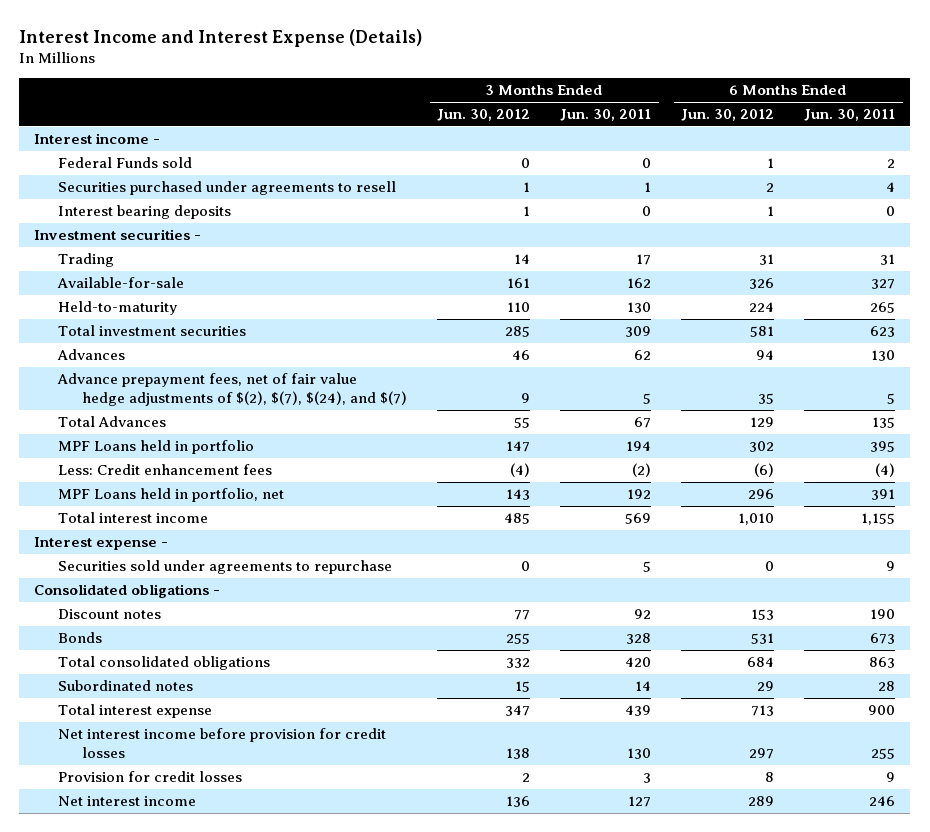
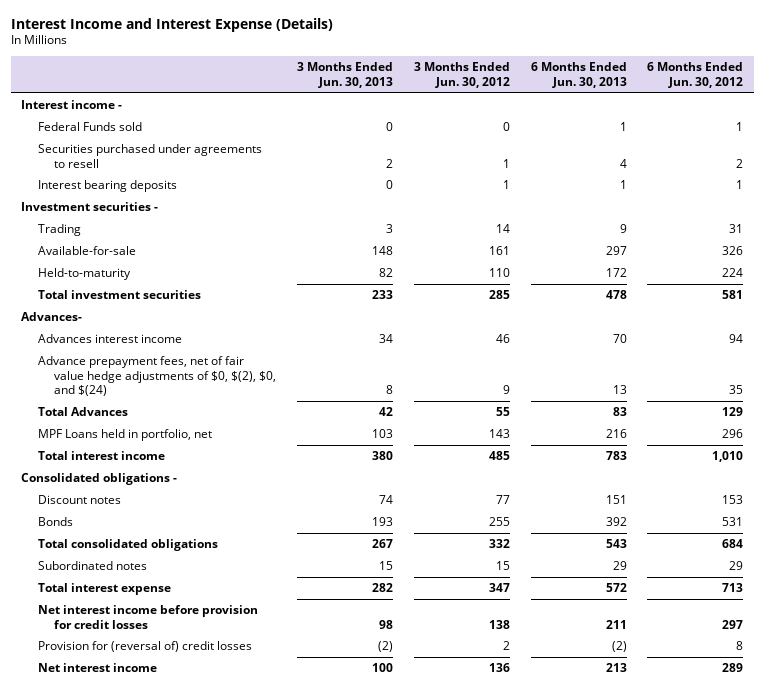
[560,109,652,122] Jun. 30, 2011 -> none
[804,109,896,122] Jun. 30, 2011 -> none
none -> [297,62,394,88] 3 Months Ended Jun. 30, 2013
none -> [530,62,627,88] 6 Months Ended Jun. 30, 2013
none -> [20,312,82,322] Advances-
[57,349,126,361] Advances -> [37,334,182,344] Advances interest income
[57,373,408,407] Advance prepayment fees, net of fair value hedge adjustments of $(2), $(7), $(24), and $(7) -> [37,356,277,397] Advance prepayment fees, net of fair value hedge adjustments of $0, $(2), $0, and $(24)
[58,440,255,455] MPF Loans held in portfolio -> none
[58,464,273,476] Less: Credit enhancement fees -> none
[34,537,169,551] Interest expense - -> none
[58,560,393,575] Securities sold under agreements to repurchase -> none
[58,771,243,783] Provision for credit losses -> [37,641,252,653] Provision for (reversal of) credit losses

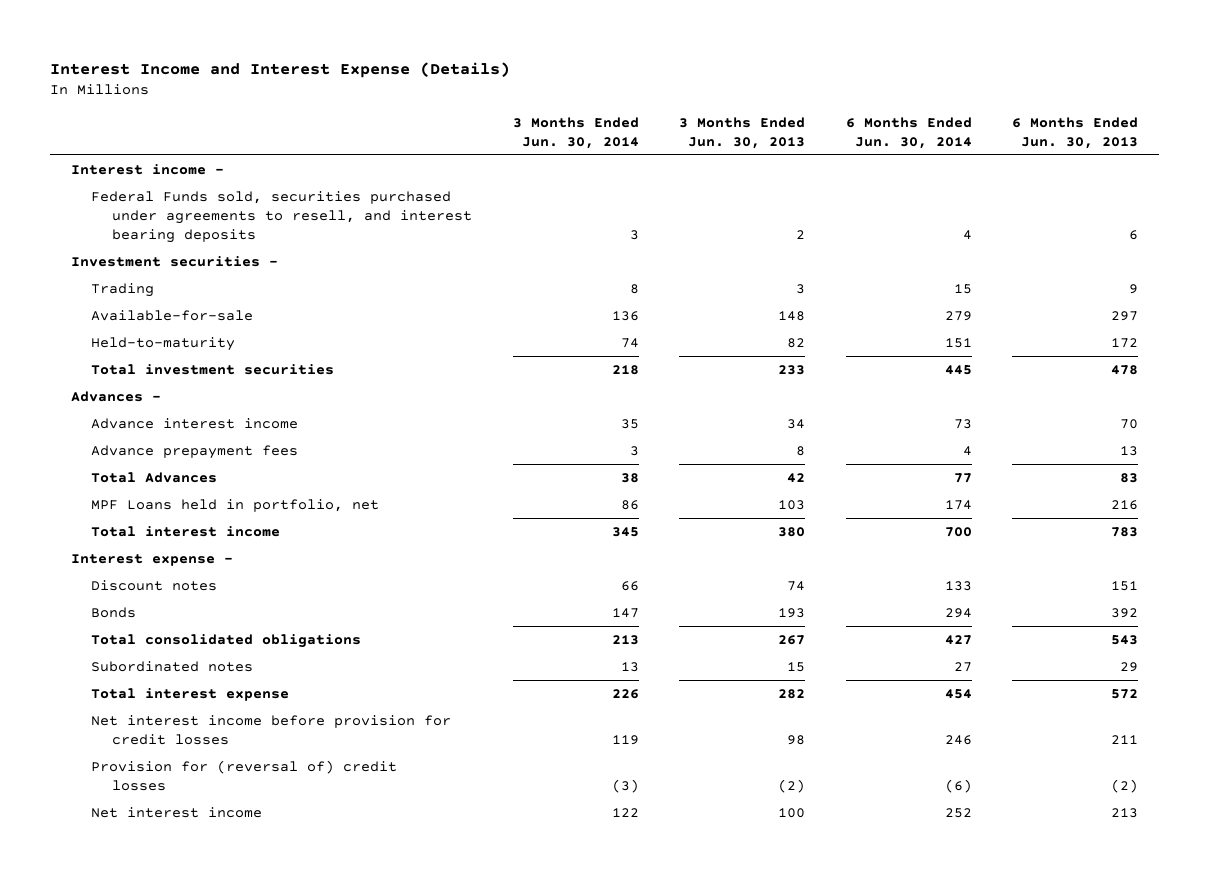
[413,62,510,88] 3 Months Ended Jun. 30, 2012 -> none
[647,62,744,88] 6 Months Ended Jun. 30, 2012 -> none
none -> [512,116,639,149] 3 Months Ended Jun. 30, 2014
none -> [845,116,972,149] 6 Months Ended Jun. 30, 2014
[37,122,142,132] Federal Funds sold -> none
[37,144,262,168] Securities purchased under agreements to resell -> none
[37,180,177,193] Interest bearing deposits -> none
none -> [91,190,472,243] Federal Funds sold, securities purchased under agreements to resell, and interest bearing deposits
[20,312,82,322] Advances- -> [70,390,161,402] Advances -
[37,334,182,344] Advances interest income -> [91,417,299,429] Advance interest income
[37,356,277,397] Advance prepayment fees, net of fair value hedge adjustments of $0, $(2), $0, and $(24) -> [91,444,299,459] Advance prepayment fees
[20,473,177,486] Consolidated obligations - -> none
none -> [70,553,233,566] Interest expense -

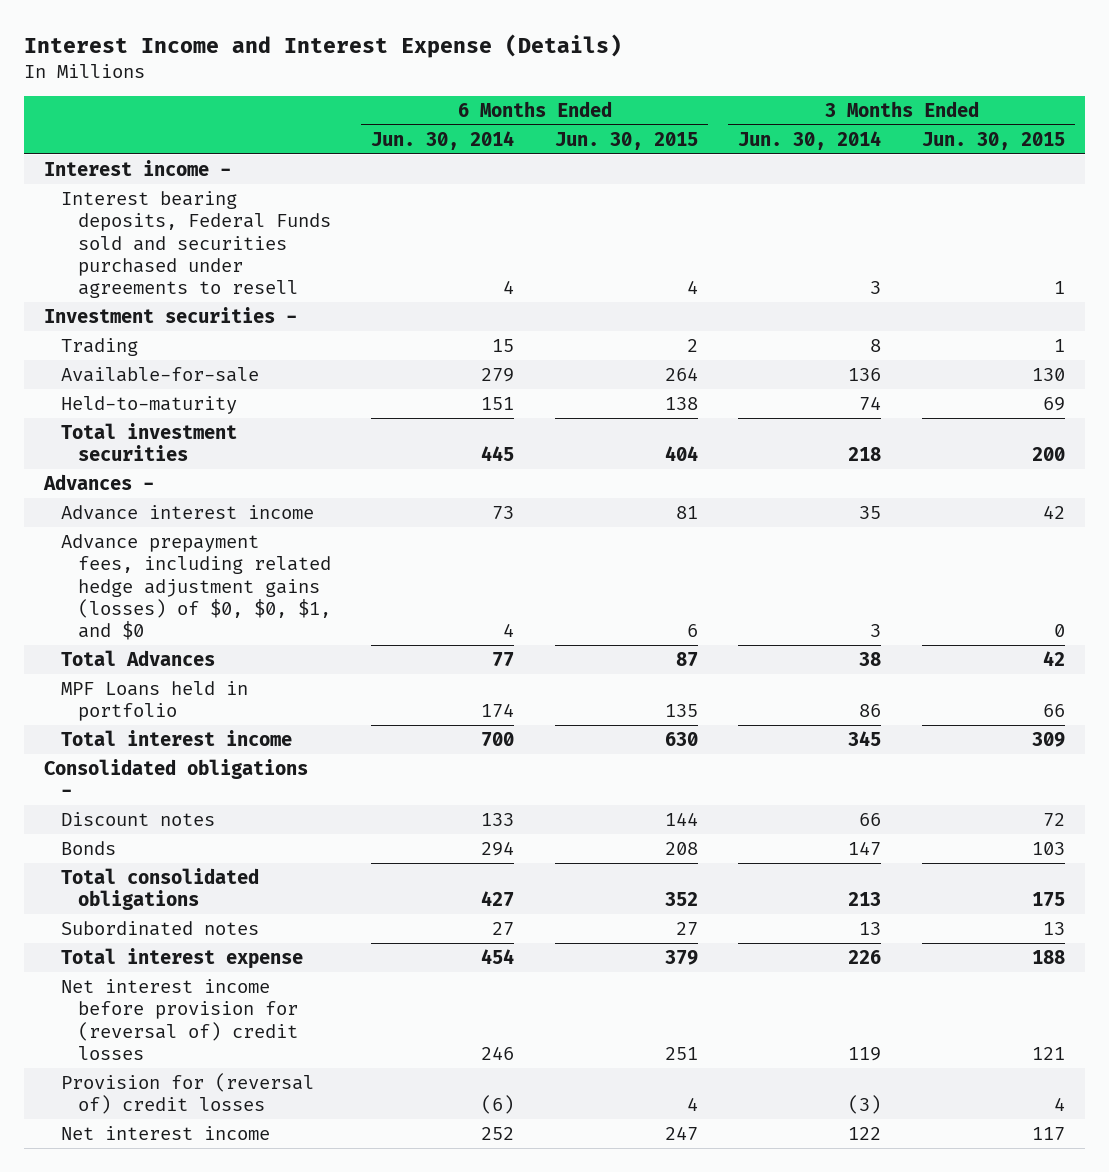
[679,116,806,149] 3 Months Ended Jun. 30, 2013 -> none
[1012,116,1139,149] 6 Months Ended Jun. 30, 2013 -> none
none -> [554,131,698,150] Jun. 30, 2015
none -> [921,131,1065,150] Jun. 30, 2015
[91,190,472,243] Federal Funds sold, securities purchased under agreements to resell, and interest bearing deposits -> [61,190,331,299] Interest bearing deposits, Federal Funds sold and securities purchased under agreements to resell
[91,444,299,459] Advance prepayment fees -> [61,533,331,641] Advance prepayment fees, including related hedge adjustment gains (losses) of $0, $0, $1, and $0
[91,498,380,512] MPF Loans held in portfolio, net -> [61,680,249,722] MPF Loans held in portfolio
[70,553,233,566] Interest expense - -> none
none -> [44,758,309,798] Consolidated obligations -
[91,714,452,745] Net interest income before provision for credit losses -> [61,978,298,1060] Net interest income before provision for (reversal of) credit losses

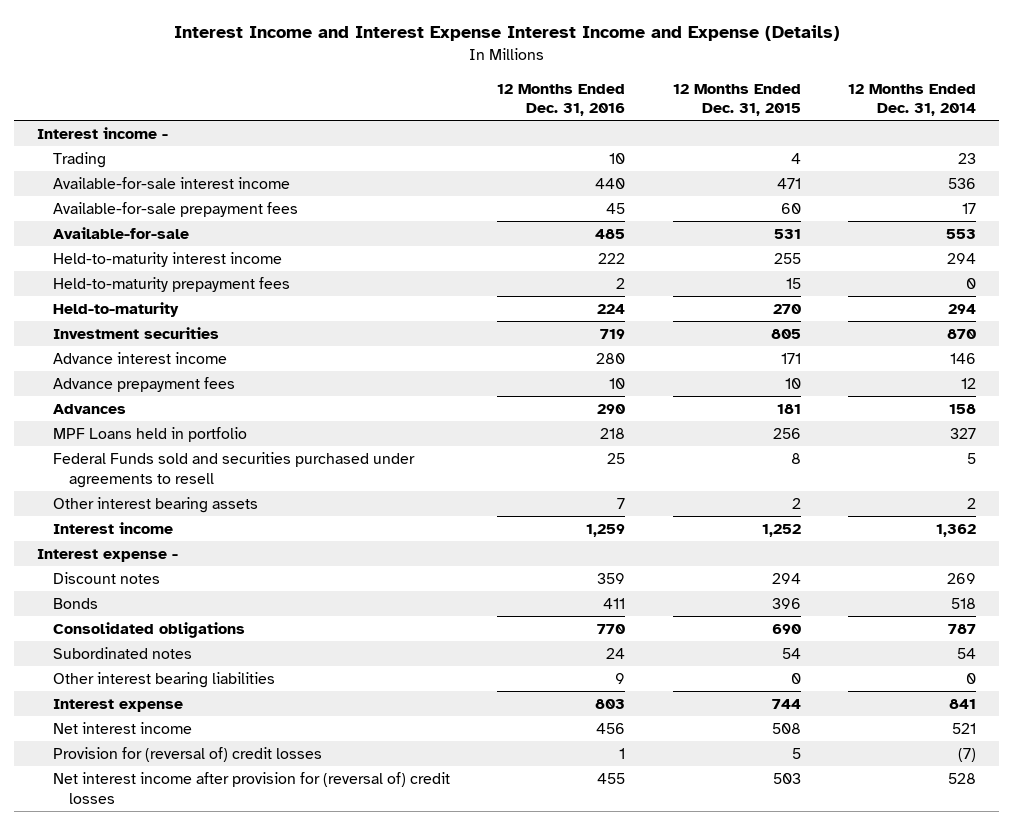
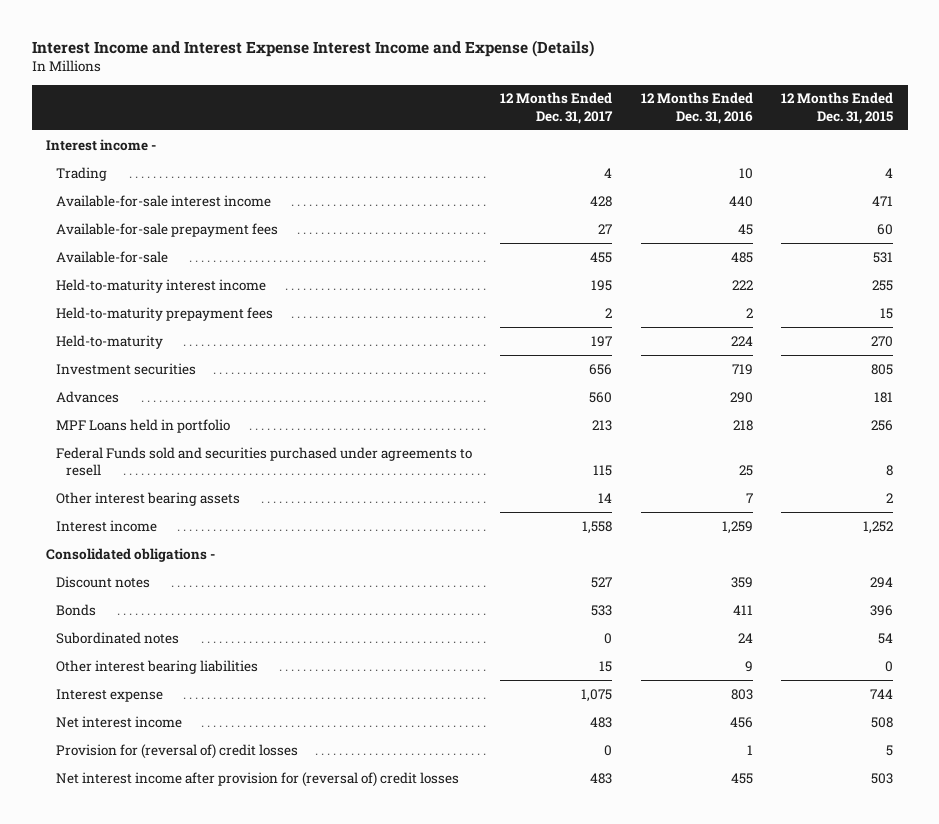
[847,83,976,117] 12 Months Ended Dec. 31, 2014 -> none
none -> [500,92,614,124] 12 Months Ended Dec. 31, 2017
[53,352,228,365] Advance interest income -> none
[53,377,236,393] Advance prepayment fees -> none
[37,549,179,563] Interest expense - -> none
none -> [45,547,215,562] Consolidated obligations -
[53,622,246,639] Consolidated obligations -> none

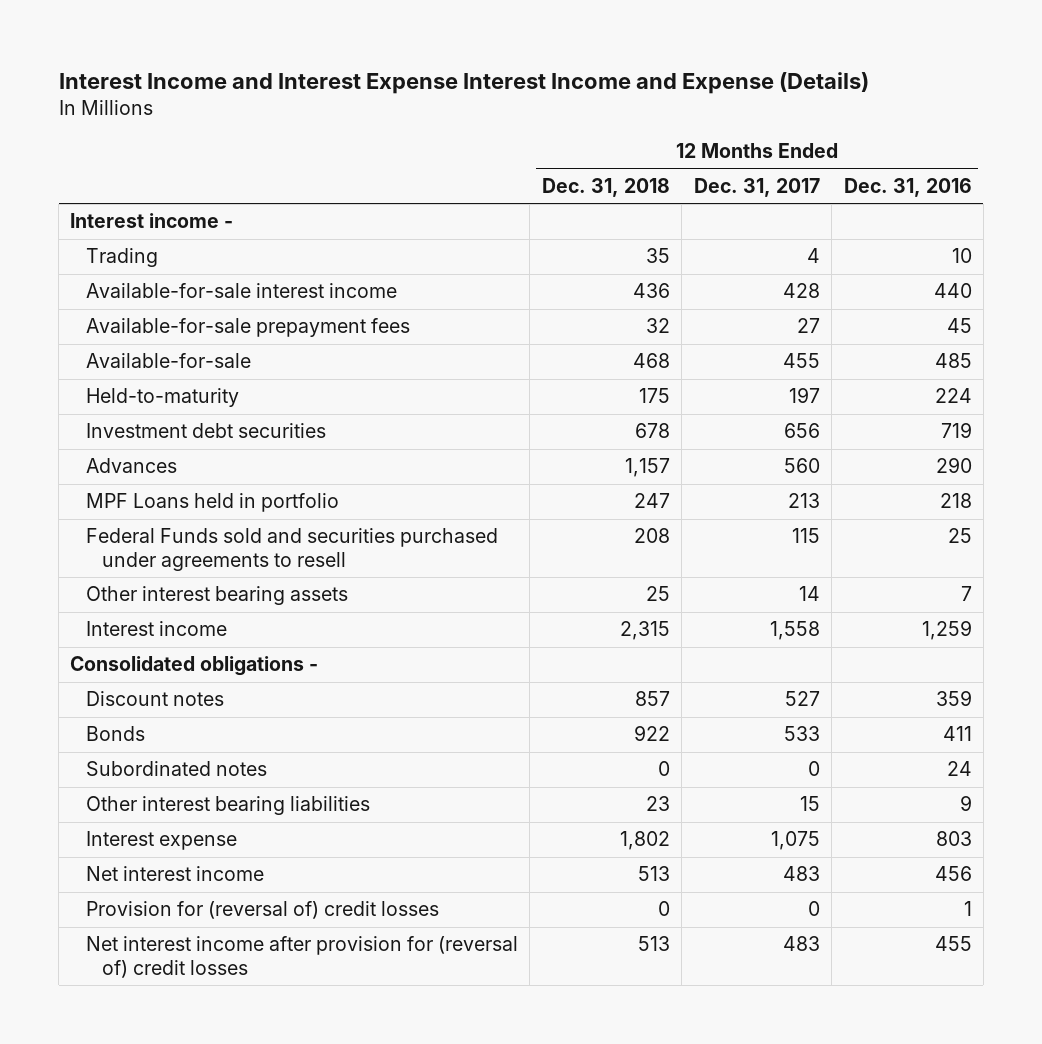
[781,92,894,124] 12 Months Ended Dec. 31, 2015 -> none
none -> [541,177,670,197] Dec. 31, 2018
[55,278,266,293] Held-to-maturity interest income -> none
[55,306,273,321] Held-to-maturity prepayment fees -> none
[55,362,196,375] Investment securities -> [86,423,327,439] Investment debt securities

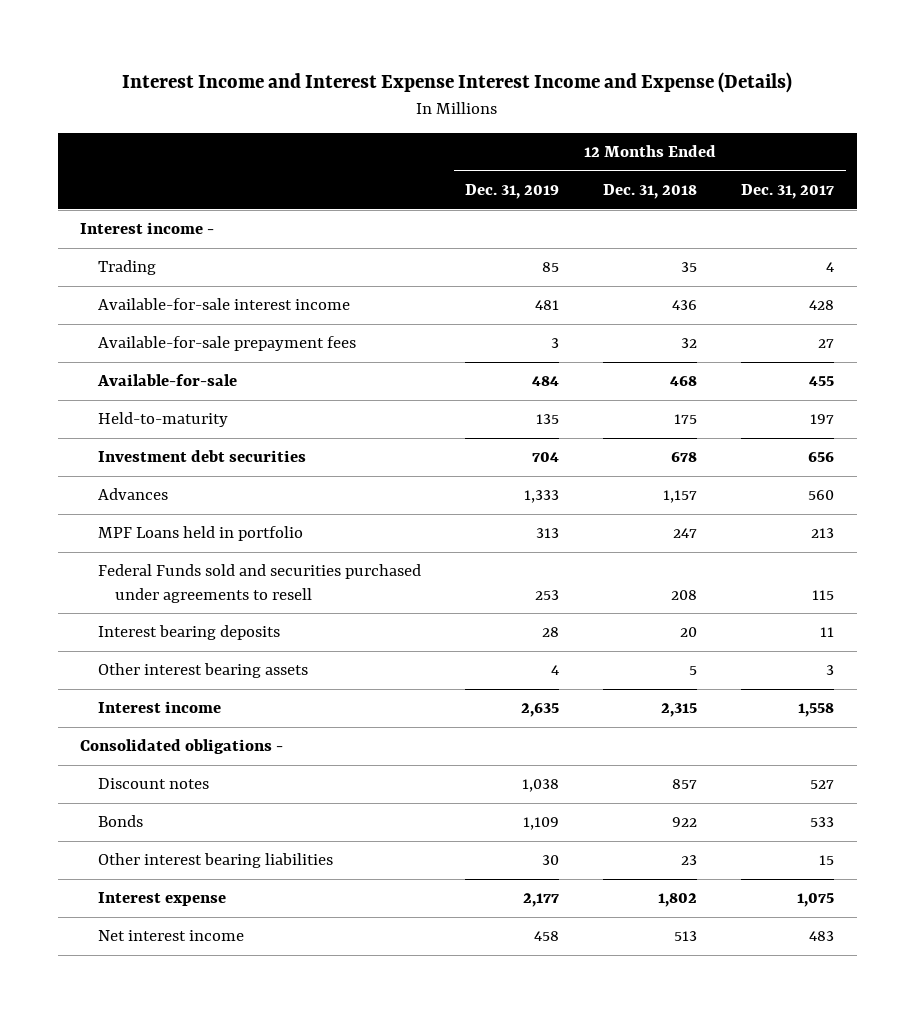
[843,177,972,197] Dec. 31, 2016 -> none
none -> [464,184,559,200] Dec. 31, 2019
none -> [97,625,280,641] Interest bearing deposits
[645,586,670,602] 25 -> [689,666,698,676] 5
[798,586,820,602] 14 -> [826,665,835,676] 3
[86,761,268,777] Subordinated notes -> none
[86,901,440,920] Provision for (reversal of) credit losses -> none
[86,936,519,979] Net interest income after provision for (reversal of) credit losses -> none

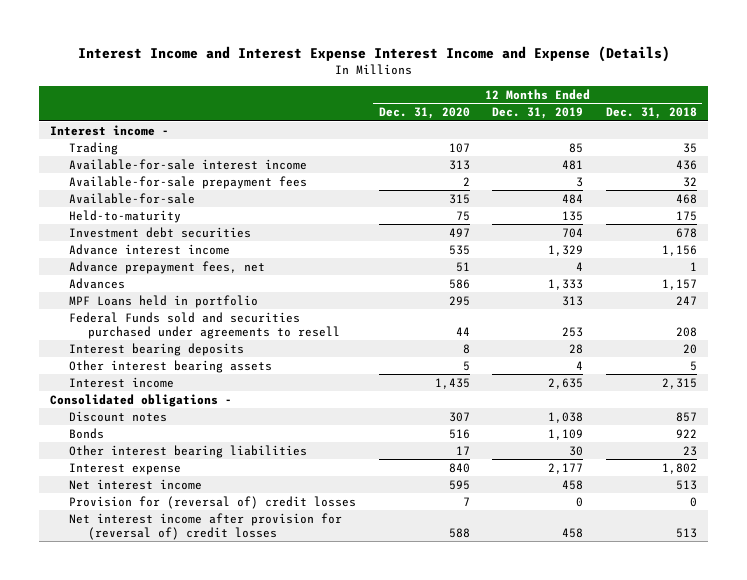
[741,184,835,200] Dec. 31, 2017 -> none
none -> [378,107,470,120] Dec. 31, 2020
none -> [69,243,231,255] Advance interest income
none -> [69,260,266,274] Advance prepayment fees, net
none -> [69,495,357,509] Provision for (reversal of) credit losses
none -> [69,512,343,540] Net interest income after provision for (reversal of) credit losses

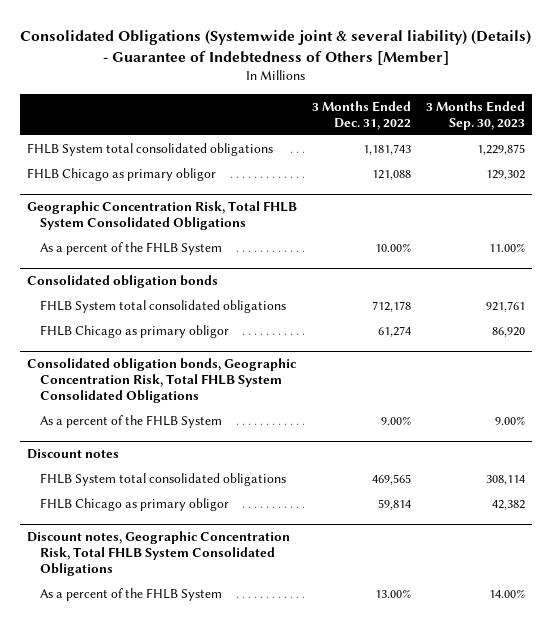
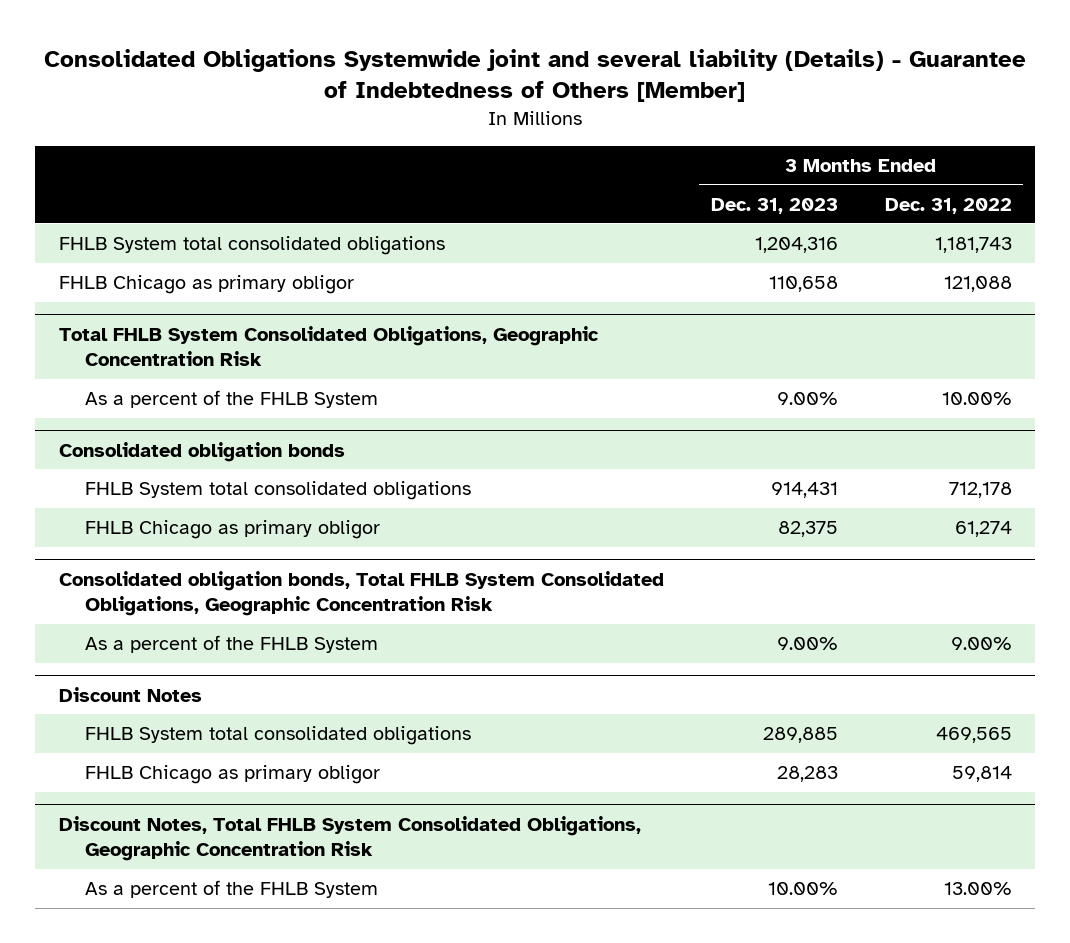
[19,29,531,65] Consolidated Obligations (Systemwide joint & several liability) (Details) - Guarantee of Indebtedness of Others [Member] -> [44,48,1027,103] Consolidated Obligations Systemwide joint and several liability (Details) - Guarantee of Indebtedness of Others [Member]
[425,100,525,130] 3 Months Ended Sep. 30, 2023 -> none
none -> [710,197,838,214] Dec. 31, 2023
[27,200,298,230] Geographic Concentration Risk, Total FHLB System Consolidated Obligations -> [58,325,599,367] Total FHLB System Consolidated Obligations, Geographic Concentration Risk
[27,357,297,403] Consolidated obligation bonds, Geographic Concentration Risk, Total FHLB System Consolidated Obligations -> [58,570,664,617] Consolidated obligation bonds, Total FHLB System Consolidated Obligations, Geographic Concentration Risk
[27,448,120,459] Discount notes -> [58,686,202,702] Discount Notes
[27,530,291,576] Discount notes, Geographic Concentration Risk, Total FHLB System Consolidated Obligations -> [58,815,641,862] Discount Notes, Total FHLB System Consolidated Obligations, Geographic Concentration Risk

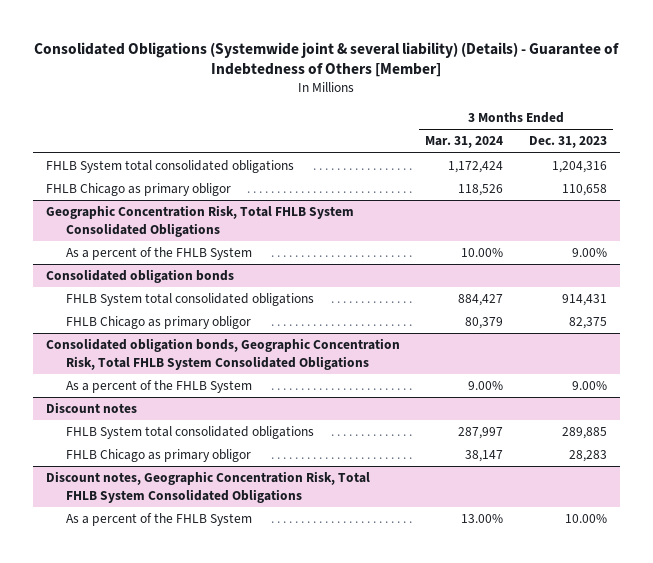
[44,48,1027,103] Consolidated Obligations Systemwide joint and several liability (Details) - Guarantee of Indebtedness of Others [Member] -> [34,41,620,78] Consolidated Obligations (Systemwide joint & several liability) (Details) - Guarantee of Indebtedness of Others [Member]
[884,197,1012,214] Dec. 31, 2022 -> none
none -> [425,136,504,149] Mar. 31, 2024
[58,325,599,367] Total FHLB System Consolidated Obligations, Geographic Concentration Risk -> [45,205,354,237] Geographic Concentration Risk, Total FHLB System Consolidated Obligations
[58,570,664,617] Consolidated obligation bonds, Total FHLB System Consolidated Obligations, Geographic Concentration Risk -> [45,338,400,370] Consolidated obligation bonds, Geographic Concentration Risk, Total FHLB System Consolidated Obligations
[58,686,202,702] Discount Notes -> [45,402,137,414] Discount notes
[58,815,641,862] Discount Notes, Total FHLB System Consolidated Obligations, Geographic Concentration Risk -> [45,471,370,503] Discount notes, Geographic Concentration Risk, Total FHLB System Consolidated Obligations

